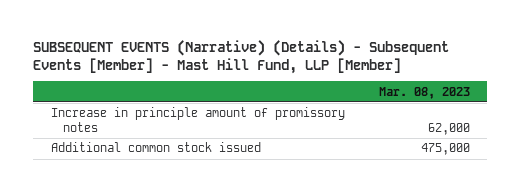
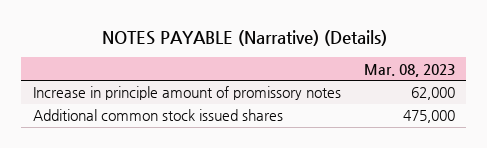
[33,39,450,74] SUBSEQUENT EVENTS (Narrative) (Details) - Subsequent Events [Member] - Mast Hill Fund, LLP [Member] -> [101,30,387,47] NOTES PAYABLE (Narrative) (Details)
[50,142,261,153] Additional common stock issued -> [32,109,283,122] Additional common stock issued shares

